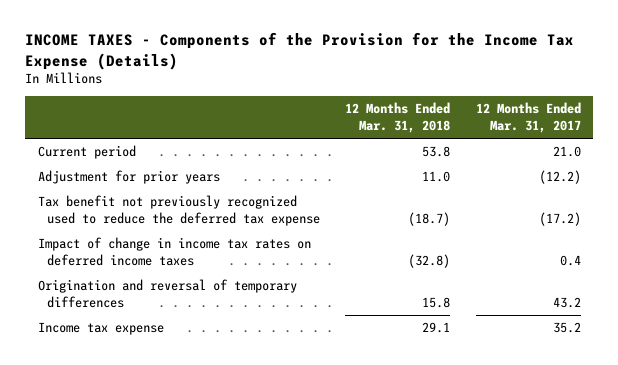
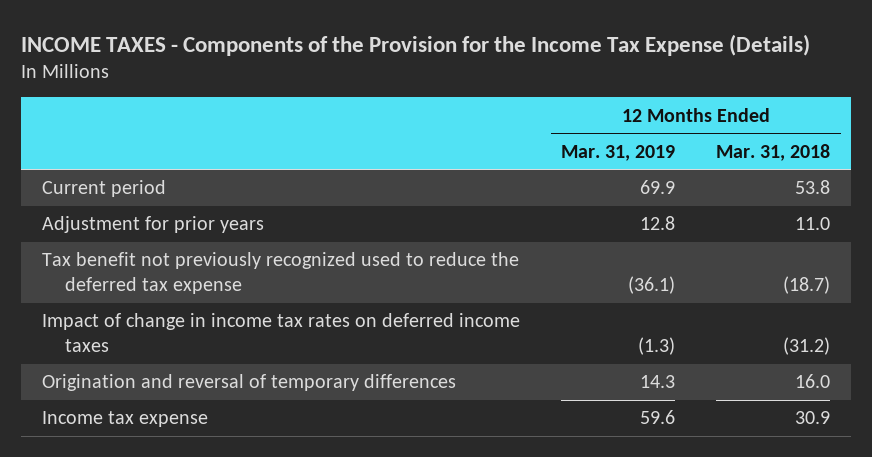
[475,102,581,134] 12 Months Ended Mar. 31, 2017 -> none
none -> [561,144,676,161] Mar. 31, 2019
[408,253,451,268] (32.8) -> [783,337,831,356] (31.2)
[422,296,451,308] 15.8 -> [795,374,831,389] 16.0
[422,322,451,334] 29.1 -> [795,411,831,425] 30.9

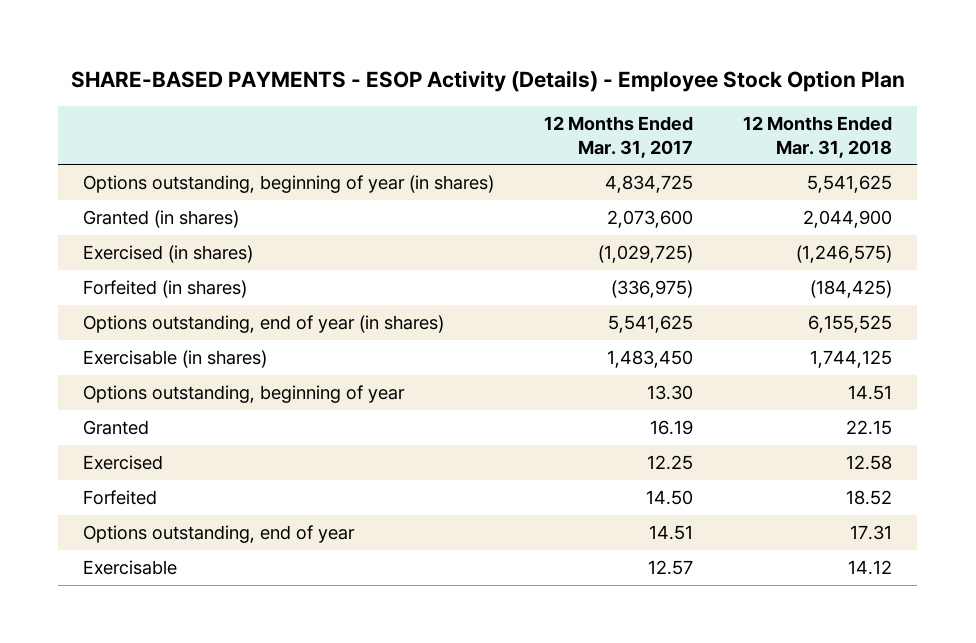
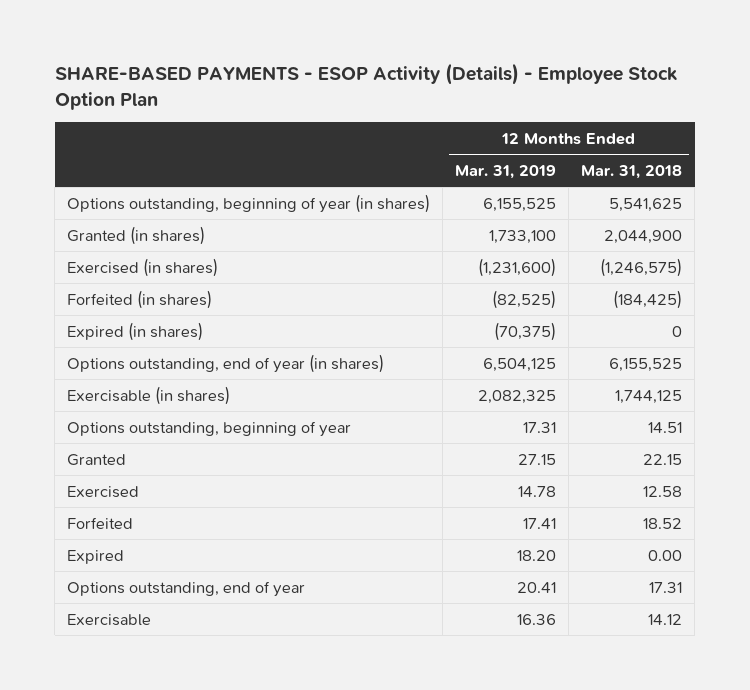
[544,115,694,158] 12 Months Ended Mar. 31, 2017 -> none
none -> [455,164,557,179] Mar. 31, 2019
none -> [67,321,204,341] Expired (in shares)
none -> [67,549,125,564] Expired

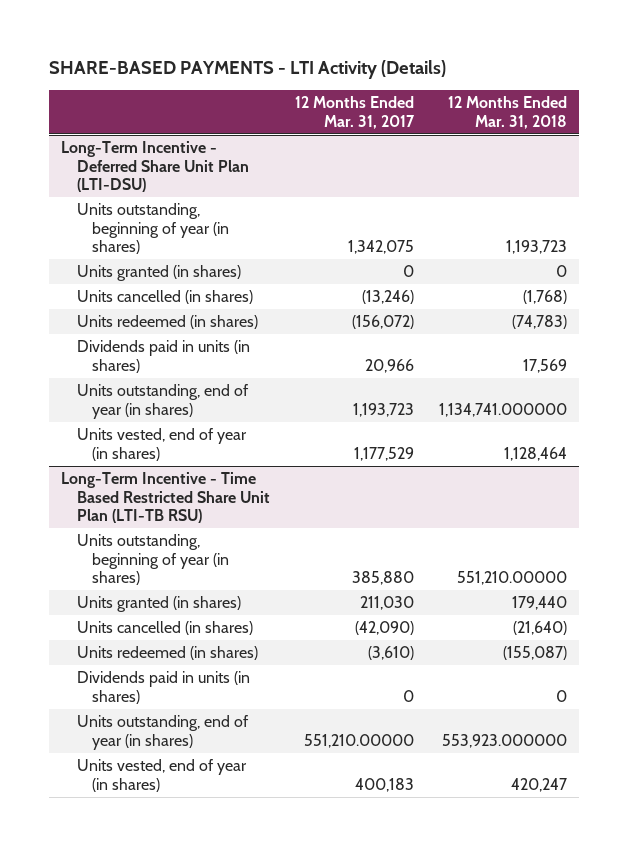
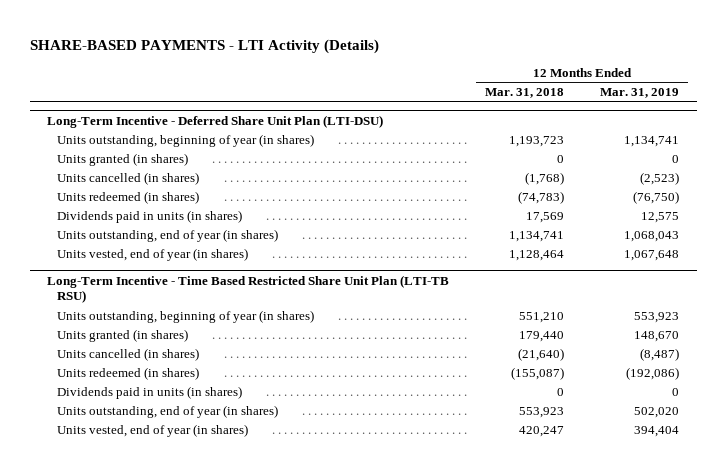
[294,96,415,129] 12 Months Ended Mar. 31, 2017 -> none
none -> [599,88,679,99] Mar. 31, 2019
[438,402,567,417] 1,134,741.000000 -> [509,230,565,242] 1,134,741
[456,571,567,586] 551,210.00000 -> [519,311,565,323] 551,210
[441,733,567,748] 553,923.000000 -> [519,406,565,418] 553,923

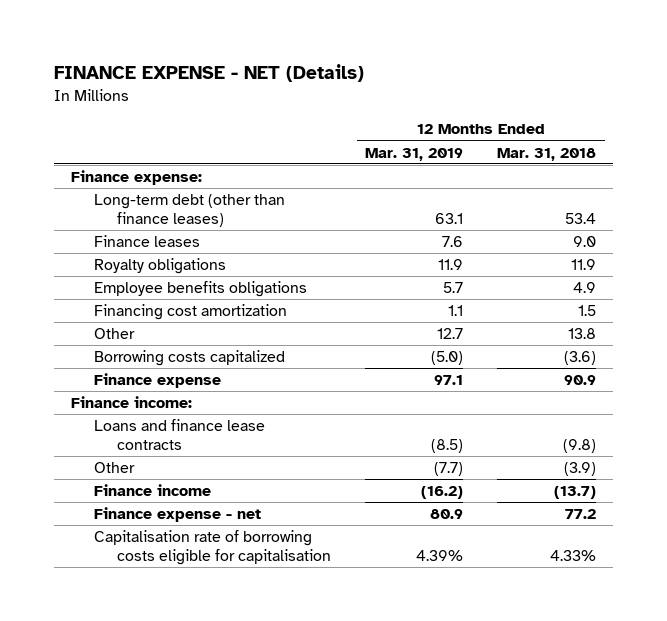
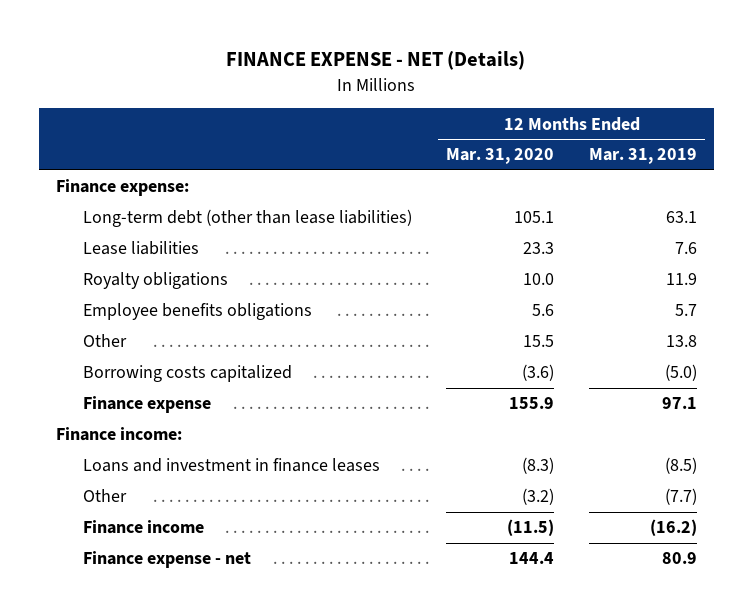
[497,147,597,161] Mar. 31, 2018 -> none
none -> [446,148,555,165] Mar. 31, 2020
[94,194,286,228] Long-term debt (other than finance leases) -> [82,209,412,228] Long-term debt (other than lease liabilities)
[94,235,201,248] Finance leases -> [82,241,199,256] Lease liabilities
[94,304,288,321] Financing cost amortization -> none
[437,328,464,340] 12.7 -> [665,335,697,348] 13.8
[94,419,266,451] Loans and finance lease contracts -> [82,458,380,473] Loans and investment in finance leases
[94,530,332,566] Capitalisation rate of borrowing costs eligible for capitalisation -> none

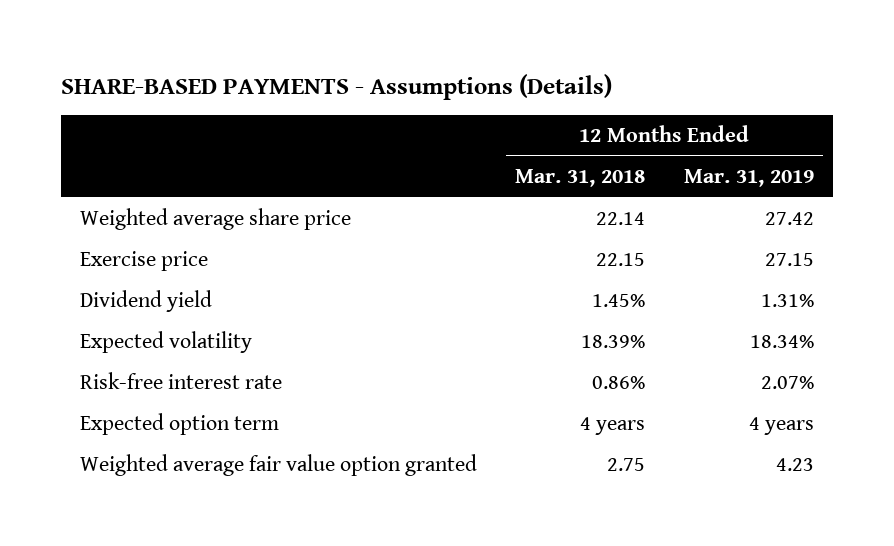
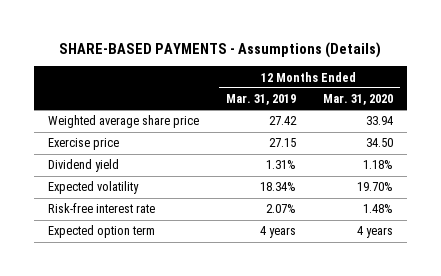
[515,168,646,187] Mar. 31, 2018 -> none
none -> [323,94,394,106] Mar. 31, 2020
[80,453,478,476] Weighted average fair value option granted -> none

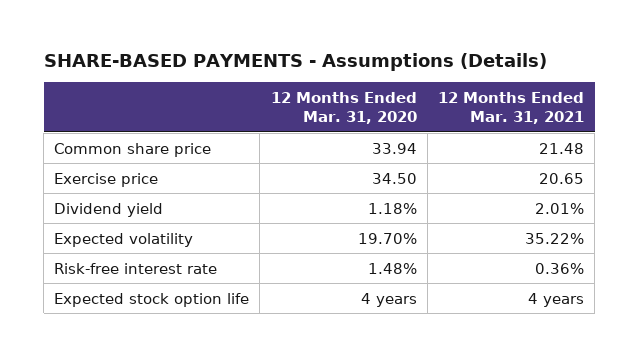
[225,94,296,106] Mar. 31, 2019 -> none
none -> [438,91,585,124] 12 Months Ended Mar. 31, 2021
[47,115,199,129] Weighted average share price -> [54,142,212,157] Common share price
[47,225,155,239] Expected option term -> [54,292,250,307] Expected stock option life

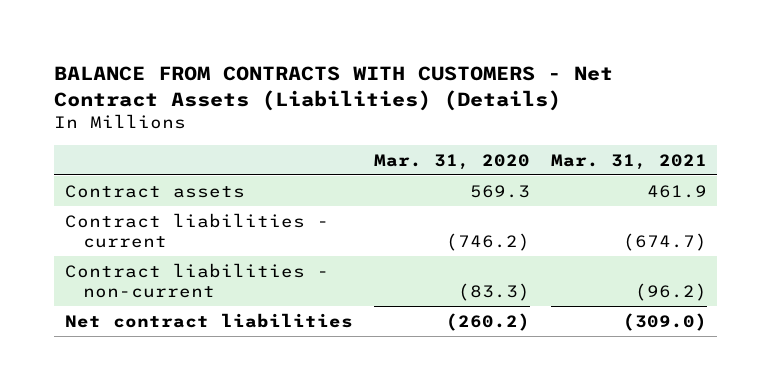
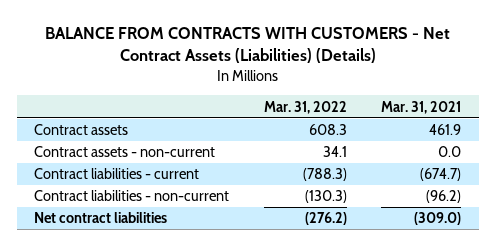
[373,153,530,170] Mar. 31, 2020 -> none
none -> [263,100,347,114] Mar. 31, 2022
none -> [33,146,215,158] Contract assets - non-current

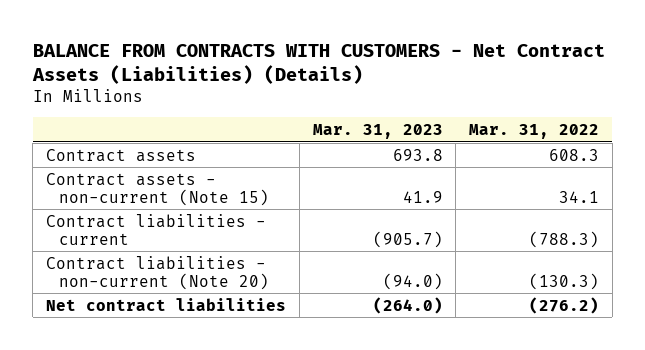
[381,100,462,114] Mar. 31, 2021 -> none
none -> [312,123,443,139] Mar. 31, 2023
[33,146,215,158] Contract assets - non-current -> [46,172,269,206] Contract assets - non-current (Note 15)
[33,190,229,202] Contract liabilities - non-current -> [46,255,269,290] Contract liabilities - non-current (Note 20)

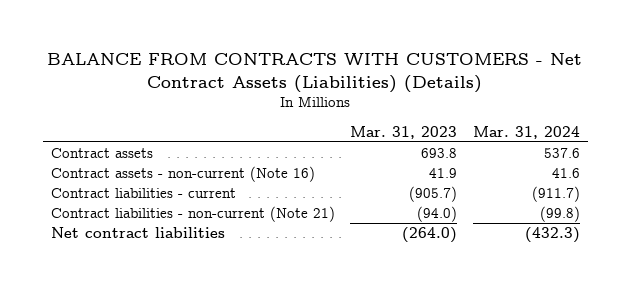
[469,123,600,139] Mar. 31, 2022 -> none
none -> [472,125,580,139] Mar. 31, 2024
[46,172,269,206] Contract assets - non-current (Note 15) -> [50,166,315,183] Contract assets - non-current (Note 16)
[46,255,269,290] Contract liabilities - non-current (Note 20) -> [50,206,335,223] Contract liabilities - non-current (Note 21)

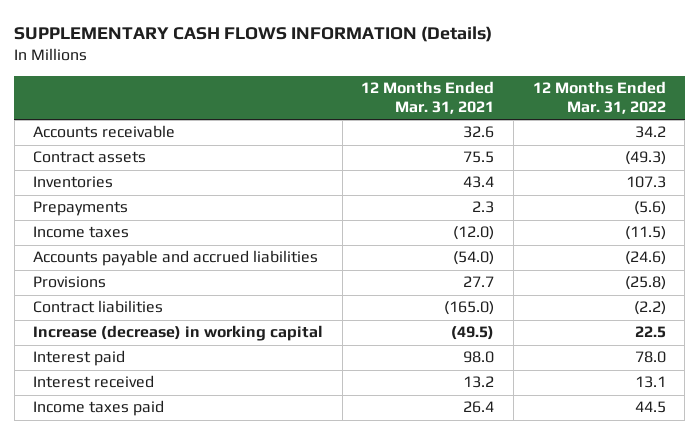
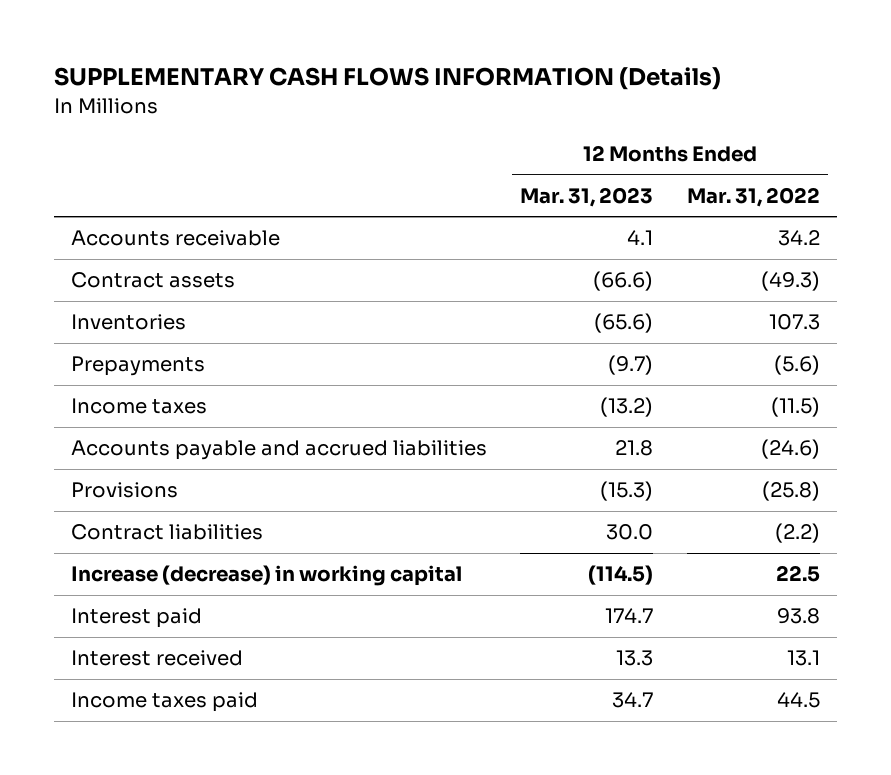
[361,81,495,115] 12 Months Ended Mar. 31, 2021 -> none
none -> [520,186,654,207] Mar. 31, 2023
[634,351,666,364] 78.0 -> [776,608,820,625] 93.8

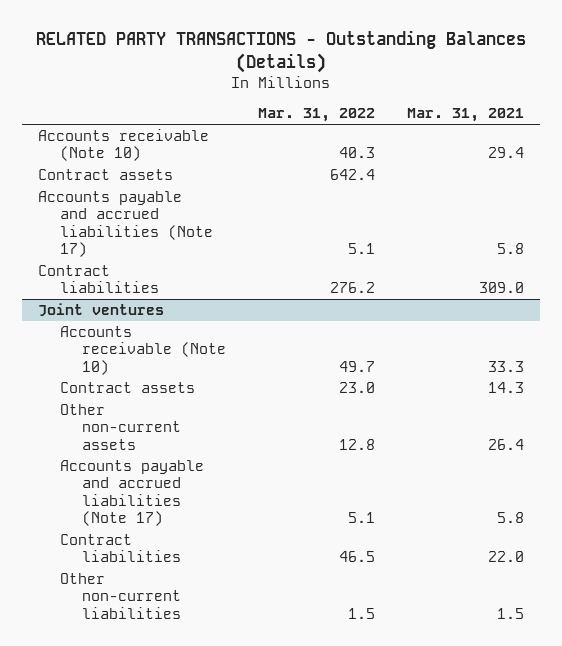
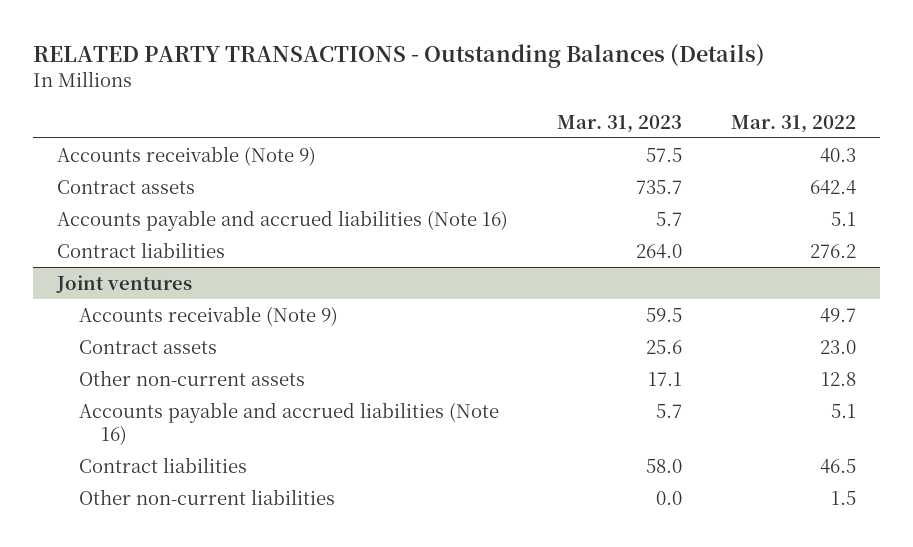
[407,108,525,123] Mar. 31, 2021 -> none
none -> [556,114,682,133] Mar. 31, 2023
[37,129,209,162] Accounts receivable (Note 10) -> [57,145,317,166] Accounts receivable (Note 9)
[37,191,214,258] Accounts payable and accrued liabilities (Note 17) -> [57,209,509,231] Accounts payable and accrued liabilities (Note 16)
[60,326,227,375] Accounts receivable (Note 10) -> [79,305,339,326] Accounts receivable (Note 9)
[60,460,205,527] Accounts payable and accrued liabilities (Note 17) -> [79,401,500,446] Accounts payable and accrued liabilities (Note 16)

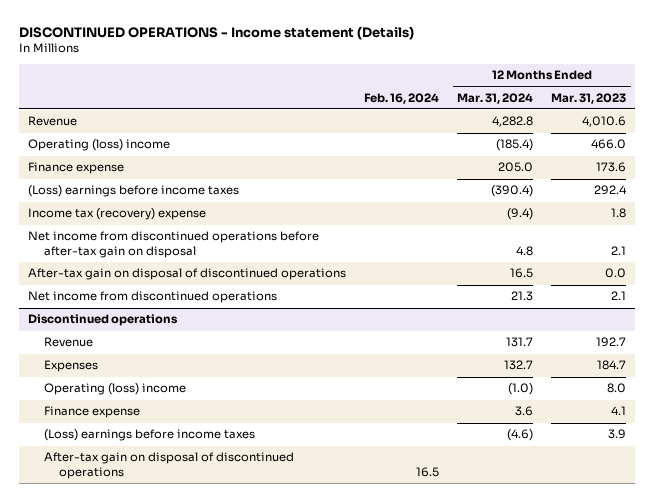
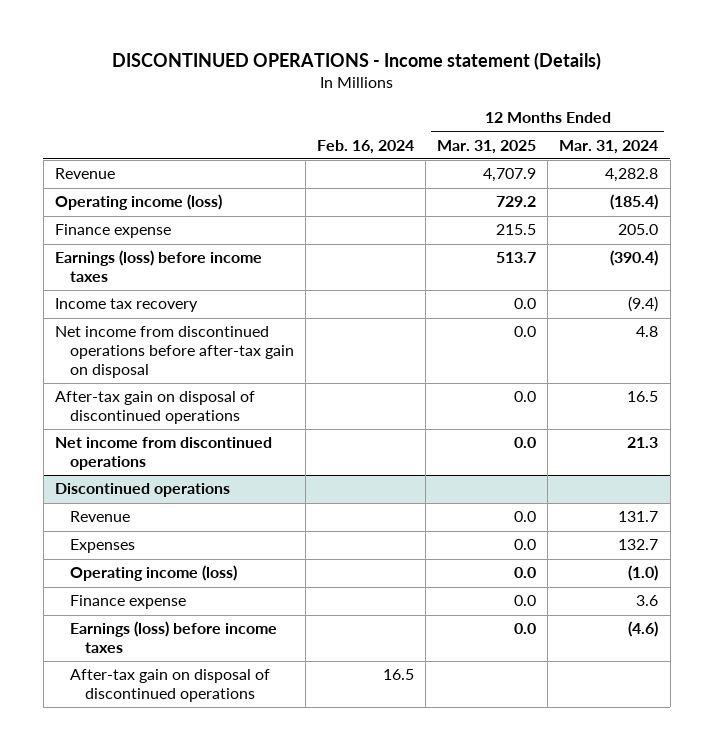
[551,92,627,104] Mar. 31, 2023 -> none
none -> [437,139,537,154] Mar. 31, 2025
[28,139,171,152] Operating (loss) income -> [54,194,222,211] Operating income (loss)
[28,185,240,198] (Loss) earnings before income taxes -> [54,250,262,282] Earnings (loss) before income taxes
[28,208,207,221] Income tax (recovery) expense -> [54,298,198,313] Income tax recovery
[43,383,186,396] Operating (loss) income -> [69,565,237,582] Operating income (loss)
[43,429,255,442] (Loss) earnings before income taxes -> [69,621,277,653] Earnings (loss) before income taxes

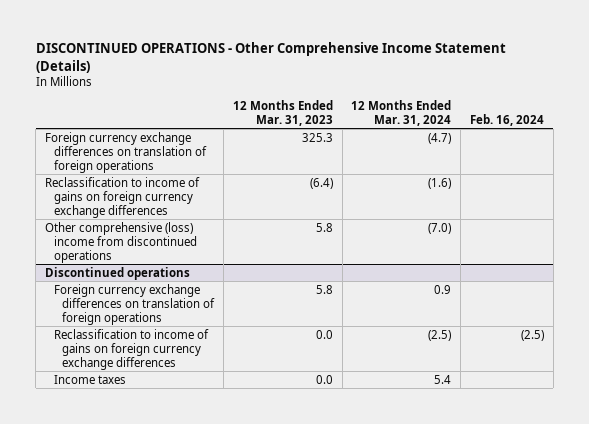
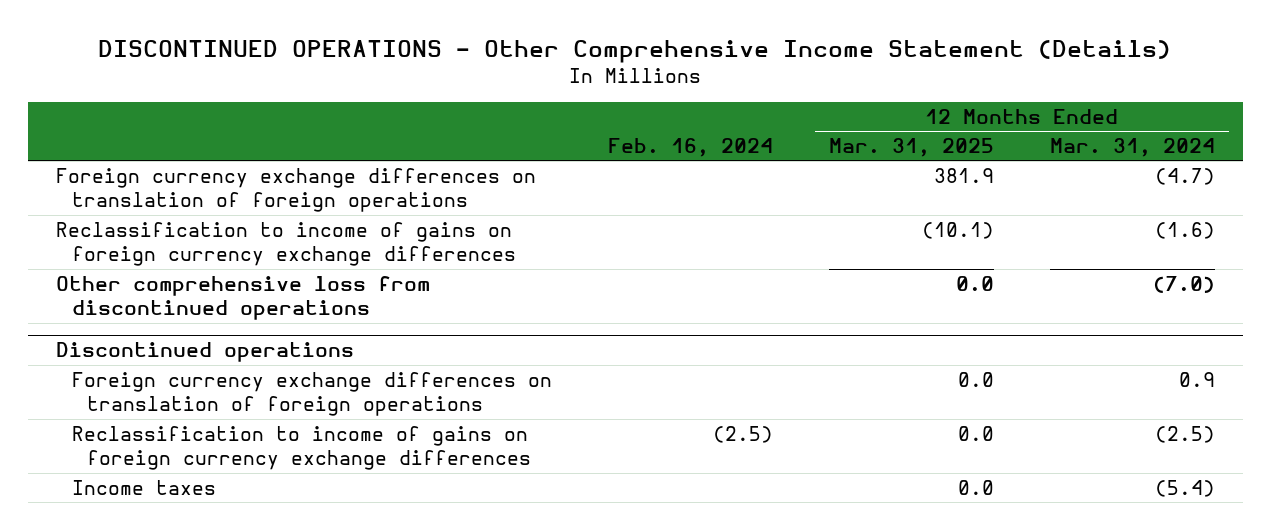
[232,99,333,126] 12 Months Ended Mar. 31, 2023 -> none
none -> [828,137,994,157] Mar. 31, 2025
[45,221,197,263] Other comprehensive (loss) income from discontinued operations -> [55,275,430,321] Other comprehensive loss from discontinued operations
[434,374,452,384] 5.4 -> [1154,479,1215,497] (5.4)

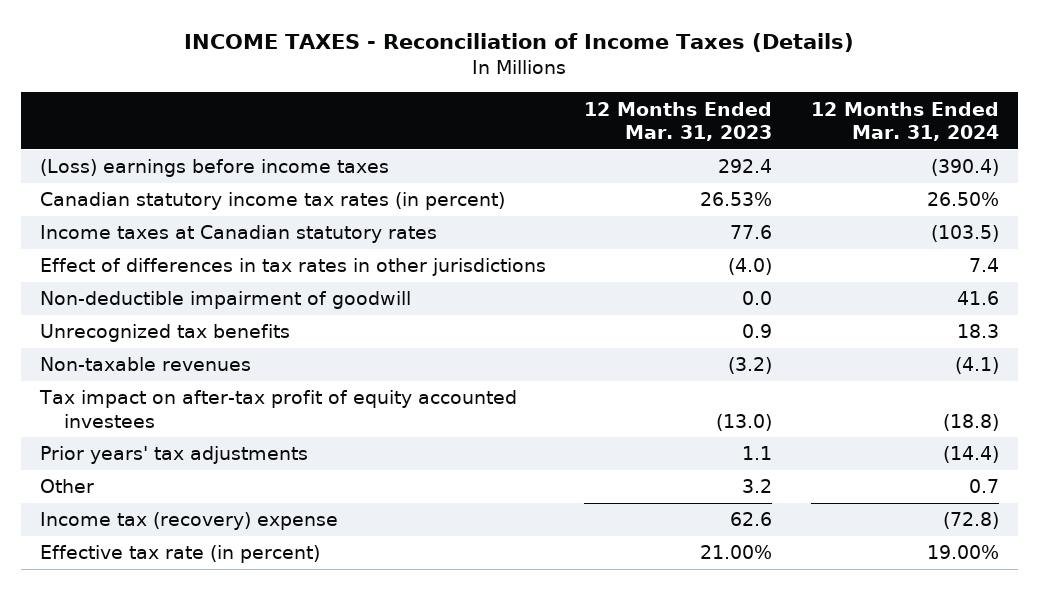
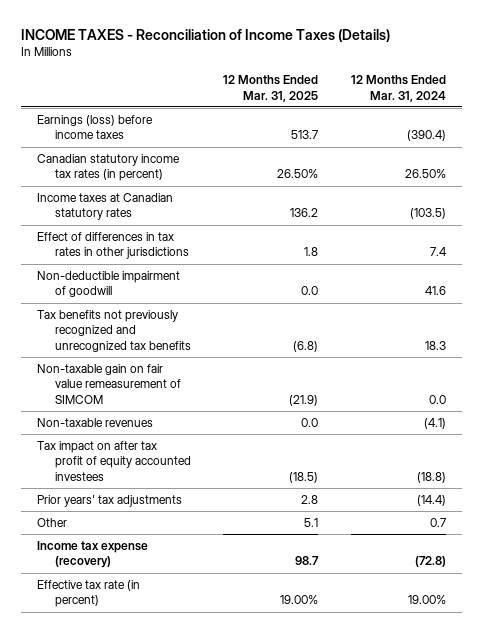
[584,101,773,142] 12 Months Ended Mar. 31, 2023 -> none
none -> [223,75,319,102] 12 Months Ended Mar. 31, 2025
[40,159,390,178] (Loss) earnings before income taxes -> [36,115,153,140] Earnings (loss) before income taxes
[40,324,291,343] Unrecognized tax benefits -> [36,310,191,352] Tax benefits not previously recognized and unrecognized tax benefits
none -> [36,364,181,404] Non-taxable gain on fair value remeasurement of SIMCOM
[39,390,518,428] Tax impact on after-tax profit of equity accounted investees -> [36,441,191,481] Tax impact on after tax profit of equity accounted investees
[40,512,339,531] Income tax (recovery) expense -> [36,541,148,569] Income tax expense (recovery)

